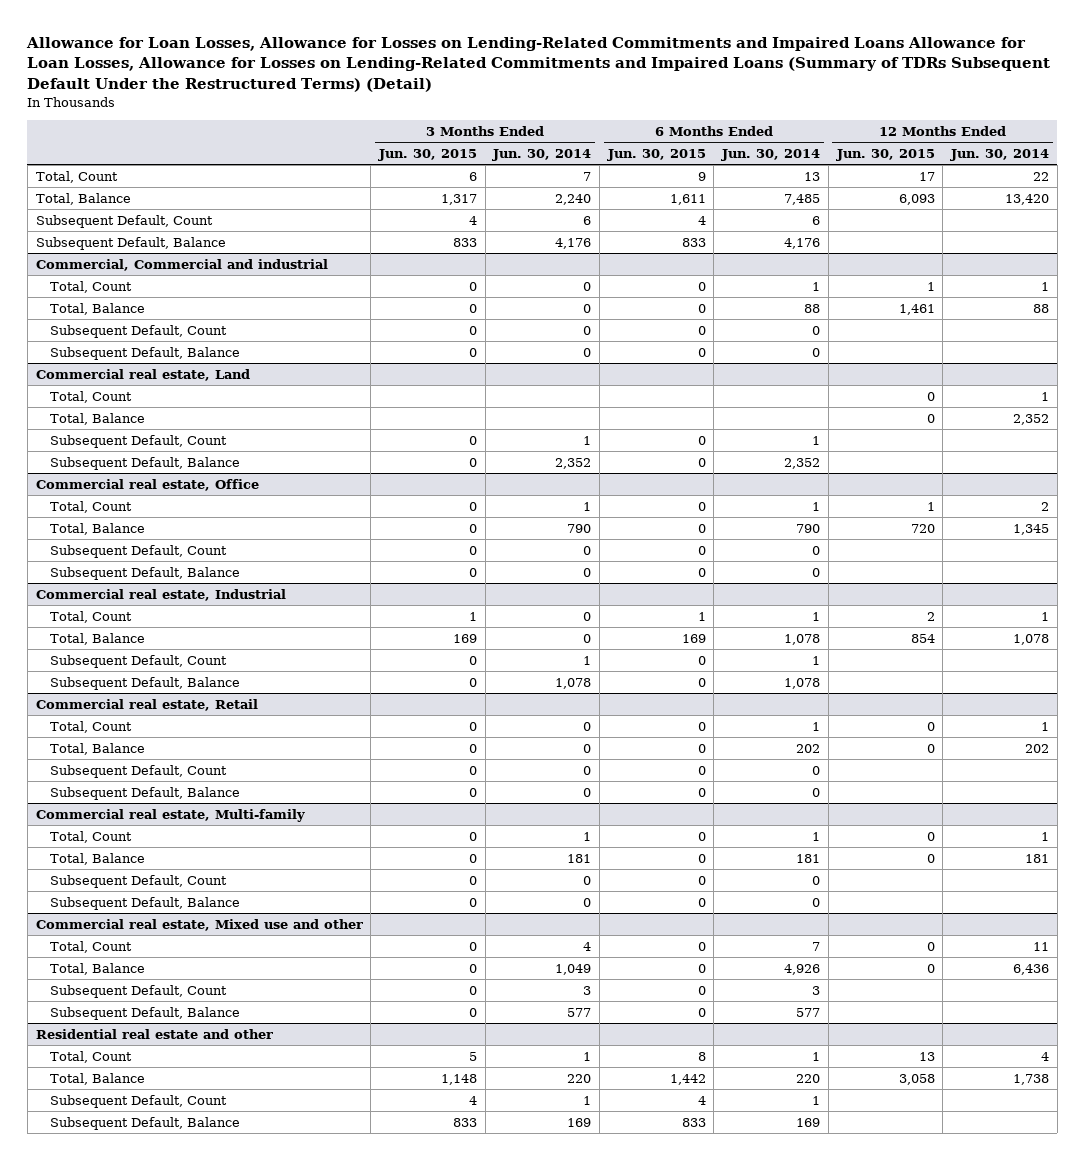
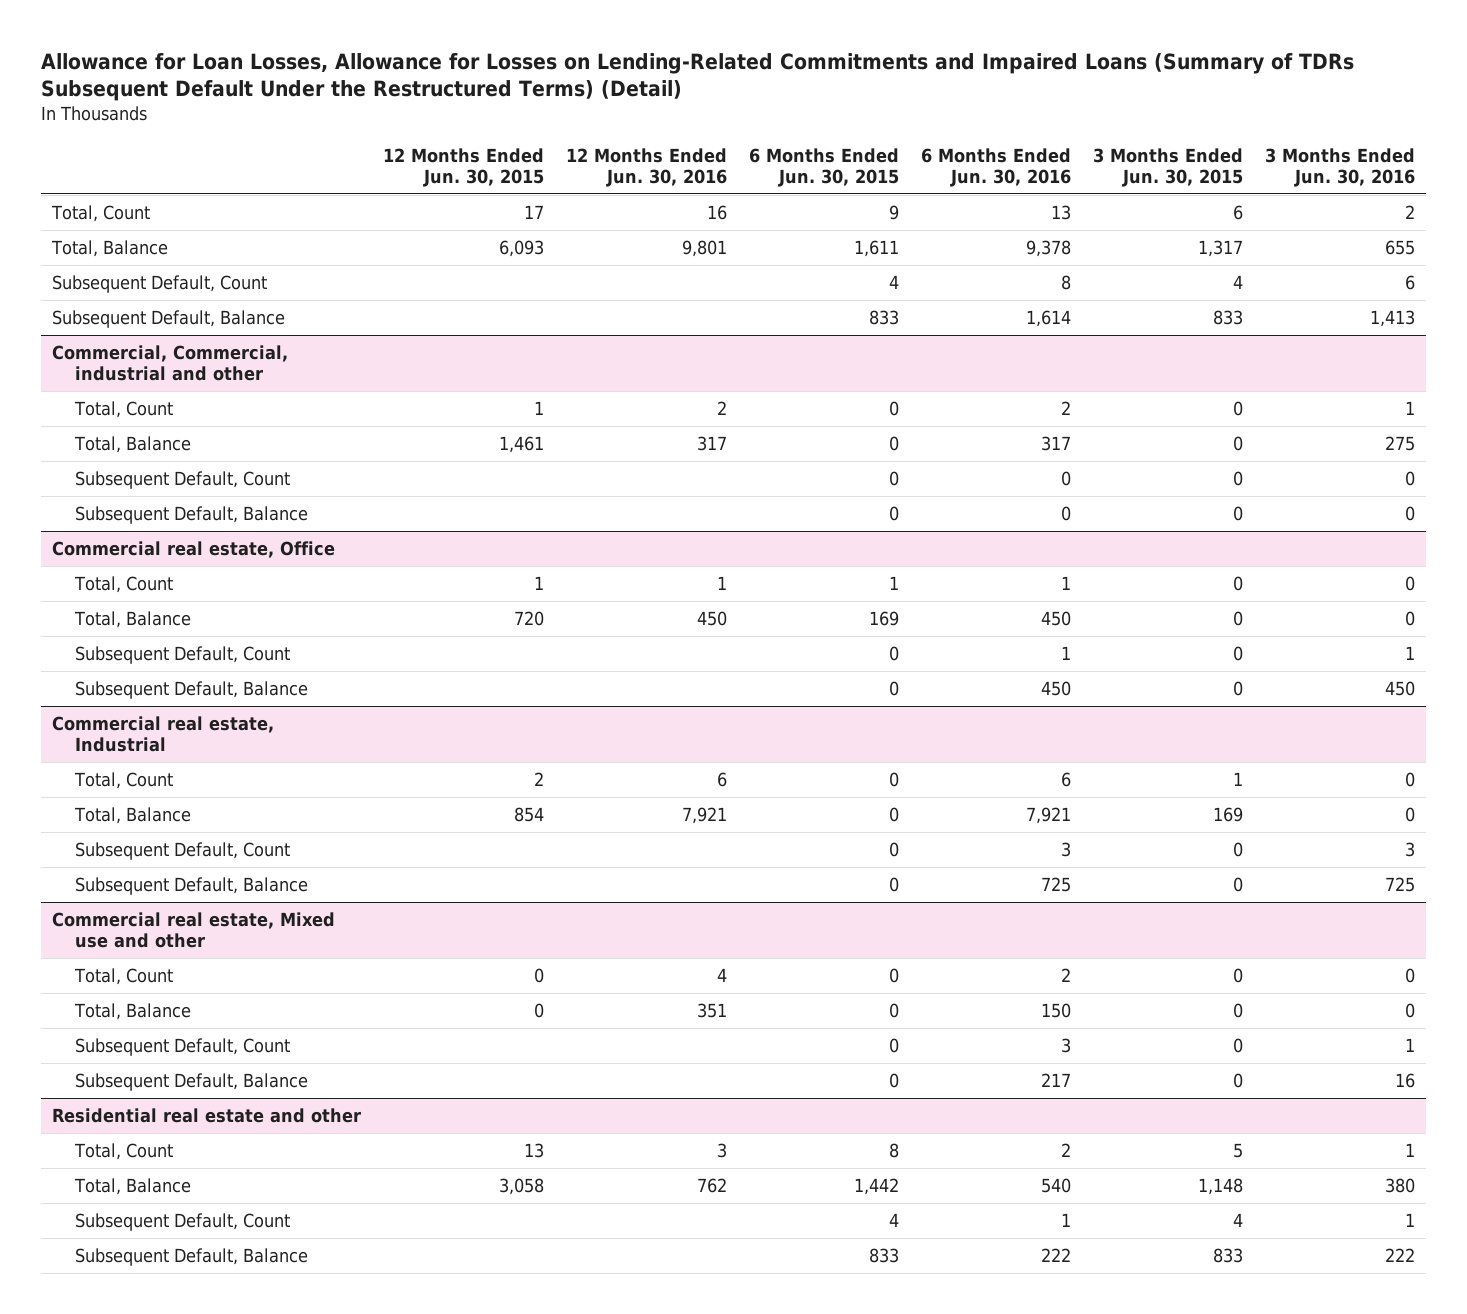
[26,36,1051,92] Allowance for Loan Losses, Allowance for Losses on Lending-Related Commitments and Impaired Loans Allowance for Loan Losses, Allowance for Losses on Lending-Related Commitments and Impaired Loans (Summary of TDRs Subsequent Default Under the Restructured Terms) (Detail) -> [40,52,1354,102] Allowance for Loan Losses, Allowance for Losses on Lending-Related Commitments and Impaired Loans (Summary of TDRs Subsequent Default Under the Restructured Terms) (Detail)
[492,149,592,162] Jun. 30, 2014 -> none
[721,149,821,162] Jun. 30, 2014 -> none
[950,149,1050,162] Jun. 30, 2014 -> none
none -> [565,148,727,187] 12 Months Ended Jun. 30, 2016
none -> [921,148,1072,187] 6 Months Ended Jun. 30, 2016
none -> [1265,148,1416,187] 3 Months Ended Jun. 30, 2016
[35,258,328,271] Commercial, Commercial and industrial -> [51,344,288,381] Commercial, Commercial, industrial and other
[35,368,250,381] Commercial real estate, Land -> none
[50,390,133,403] Total, Count -> none
[50,412,146,425] Total, Balance -> none
[50,434,228,448] Subsequent Default, Count -> none
[50,456,241,470] Subsequent Default, Balance -> none
[697,501,706,511] 0 -> [889,575,900,590] 1
[697,523,706,533] 0 -> [869,610,900,626] 169
[50,654,228,668] Subsequent Default, Count -> none
[50,676,241,690] Subsequent Default, Balance -> none
[35,698,258,711] Commercial real estate, Retail -> none
[50,720,133,733] Total, Count -> none
[50,742,146,755] Total, Balance -> none
[50,764,228,778] Subsequent Default, Count -> none
[50,786,241,800] Subsequent Default, Balance -> none
[35,808,305,822] Commercial real estate, Multi-family -> none
[50,830,133,843] Total, Count -> none
[50,852,146,865] Total, Balance -> none
[697,611,706,621] 1 -> [889,771,900,787] 0
[681,633,706,643] 169 -> [889,806,900,822] 0

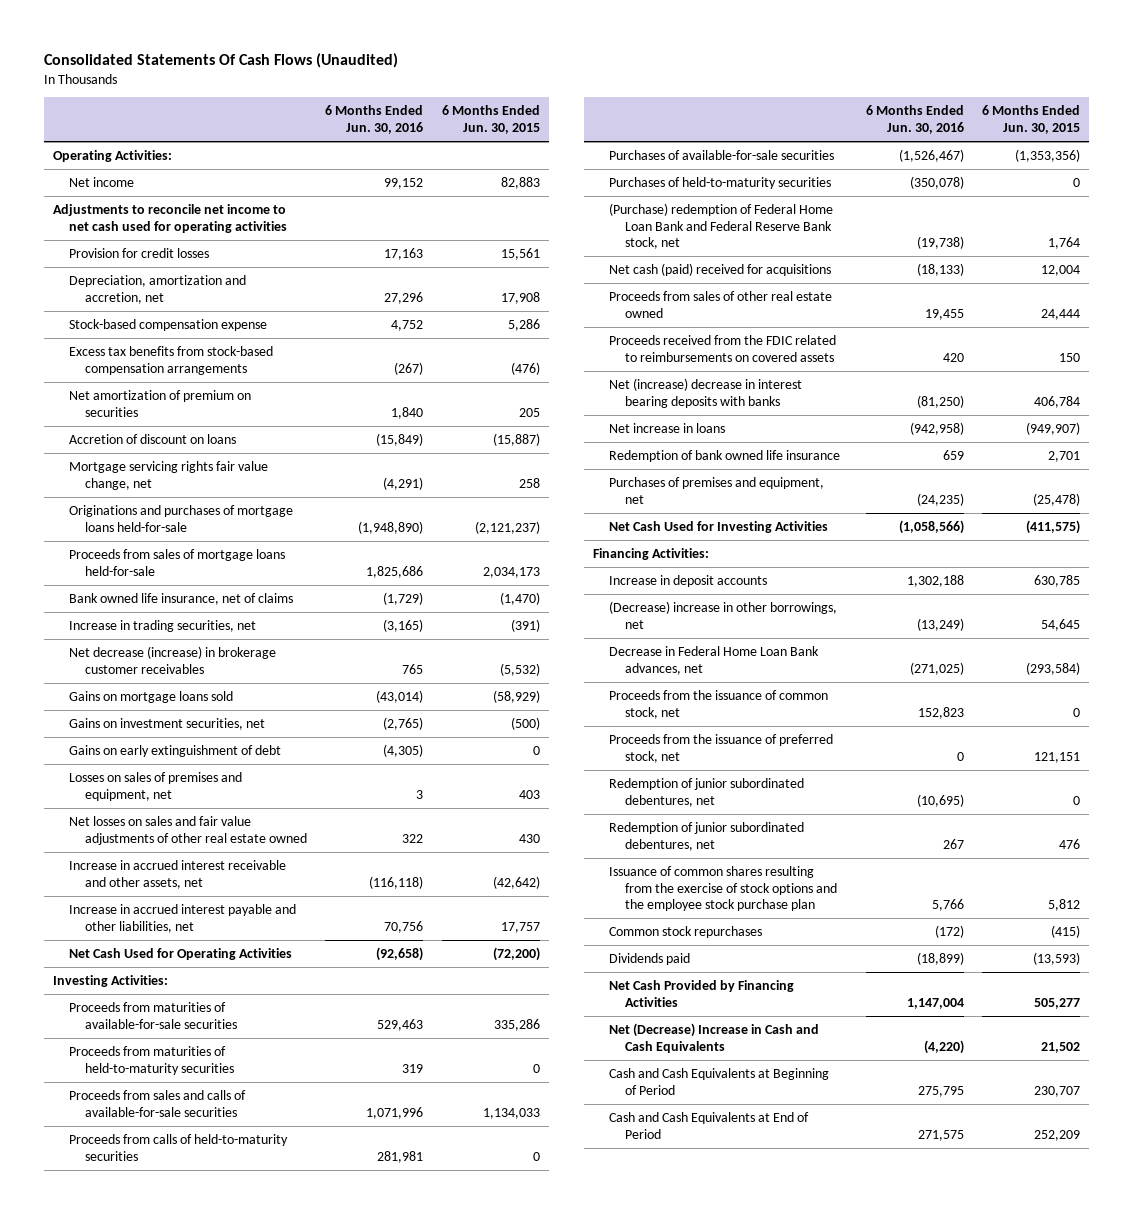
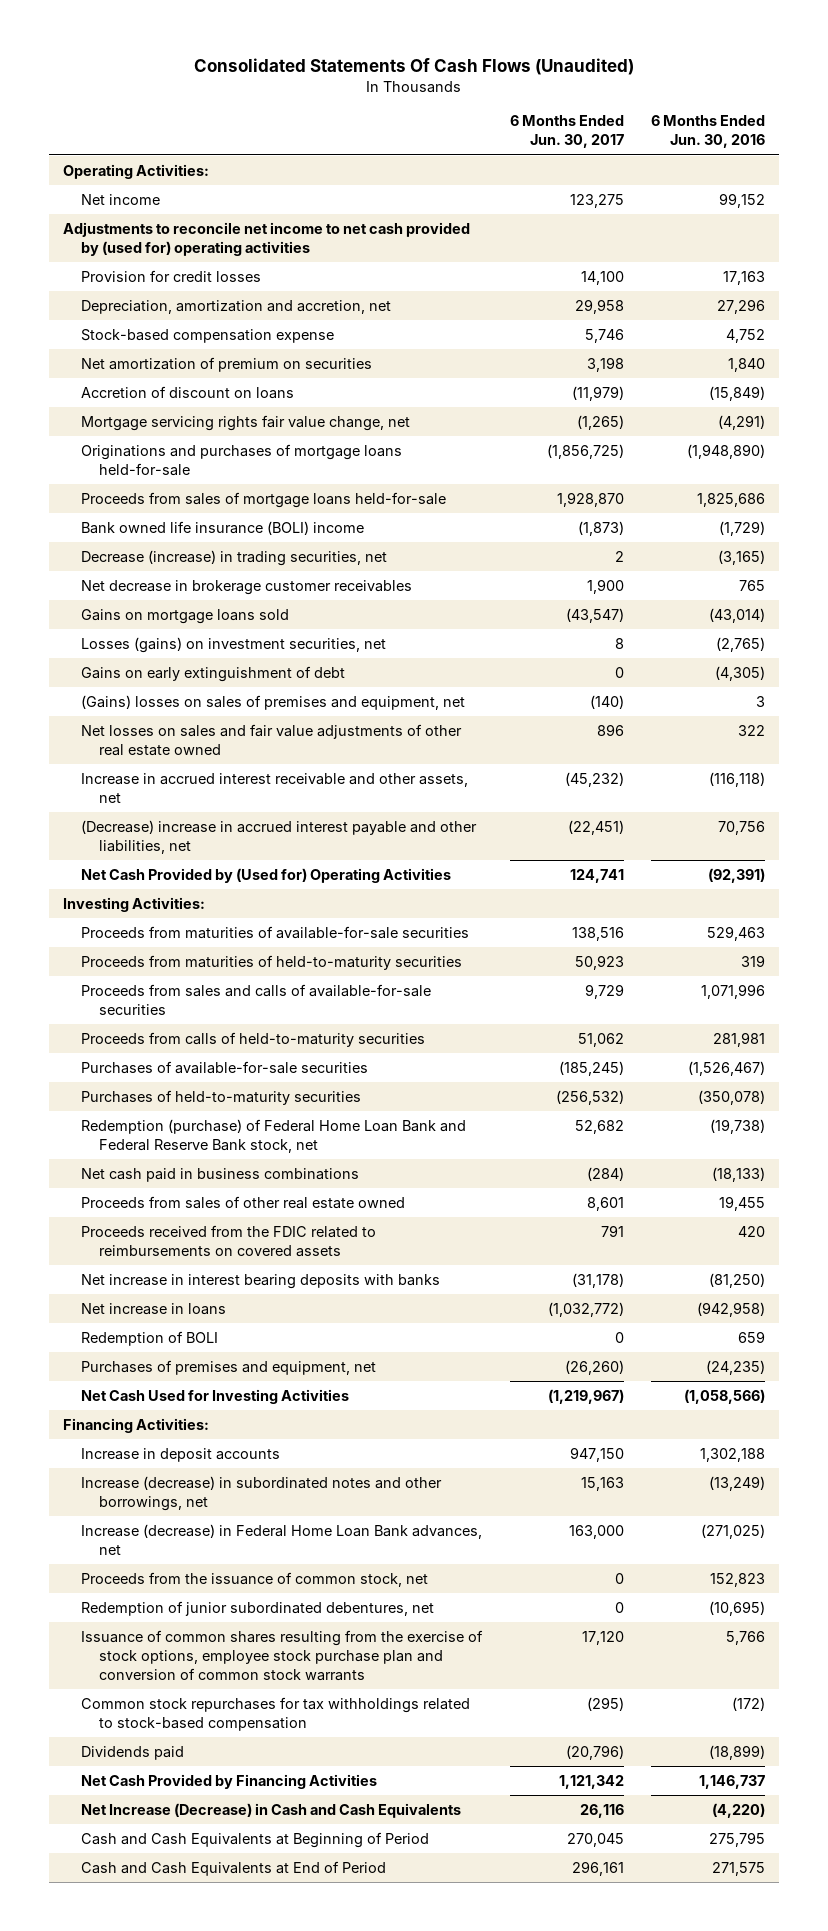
[441,105,540,135] 6 Months Ended Jun. 30, 2015 -> none
none -> [509,115,624,149] 6 Months Ended Jun. 30, 2017
[52,203,287,233] Adjustments to reconcile net income to net cash used for operating activities -> [62,221,470,256] Adjustments to reconcile net income to net cash provided by (used for) operating activities
[68,345,273,375] Excess tax benefits from stock-based compensation arrangements -> none
[68,592,293,605] Bank owned life insurance, net of claims -> [81,520,365,535] Bank owned life insurance (BOLI) income
[68,619,256,632] Increase in trading securities, net -> [81,549,388,566] Decrease (increase) in trading securities, net
[68,645,276,674] Net decrease (increase) in brokerage customer receivables -> [81,579,413,595] Net decrease in brokerage customer receivables
[68,717,265,730] Gains on investment securities, net -> [81,636,387,653] Losses (gains) on investment securities, net
[68,771,242,801] Losses on sales of premises and equipment, net -> [81,694,466,710] (Gains) losses on sales of premises and equipment, net
[68,903,296,933] Increase in accrued interest payable and other liabilities, net -> [81,819,478,854] (Decrease) increase in accrued interest payable and other liabilities, net
[68,947,292,960] Net Cash Used for Operating Activities -> [81,867,452,883] Net Cash Provided by (Used for) Operating Activities
[376,946,424,961] (92,658) -> [708,867,766,883] (92,391)
[609,202,834,250] (Purchase) redemption of Federal Home Loan Bank and Federal Reserve Bank stock, net -> [81,1118,467,1153] Redemption (purchase) of Federal Home Loan Bank and Federal Reserve Bank stock, net
[609,262,832,276] Net cash (paid) received for acquisitions -> [81,1167,360,1182] Net cash paid in business combinations
[609,377,803,408] Net (increase) decrease in interest bearing deposits with banks -> [81,1273,441,1289] Net increase in interest bearing deposits with banks
[609,449,841,462] Redemption of bank owned life insurance -> [81,1330,219,1346] Redemption of BOLI
[609,600,838,629] (Decrease) increase in other borrowings, net -> [81,1475,443,1511] Increase (decrease) in subordinated notes and other borrowings, net
[609,645,820,675] Decrease in Federal Home Loan Bank advances, net -> [81,1523,483,1555] Increase (decrease) in Federal Home Loan Bank advances, net
[609,733,834,763] Proceeds from the issuance of preferred stock, net -> none
[609,821,805,851] Redemption of junior subordinated debentures, net -> none
[609,865,838,912] Issuance of common shares resulting from the exercise of stock options and the employee stock purchase plan -> [81,1629,484,1681] Issuance of common shares resulting from the exercise of stock options, employee stock purchase plan and conversion of common stock warrants
[609,925,763,938] Common stock repurchases -> [81,1696,471,1731] Common stock repurchases for tax withholdings related to stock-based compensation
[906,997,964,1009] 1,147,004 -> [699,1774,766,1789] 1,146,737
[609,1022,820,1053] Net (Decrease) Increase in Cash and Cash Equivalents -> [81,1802,462,1818] Net Increase (Decrease) in Cash and Cash Equivalents

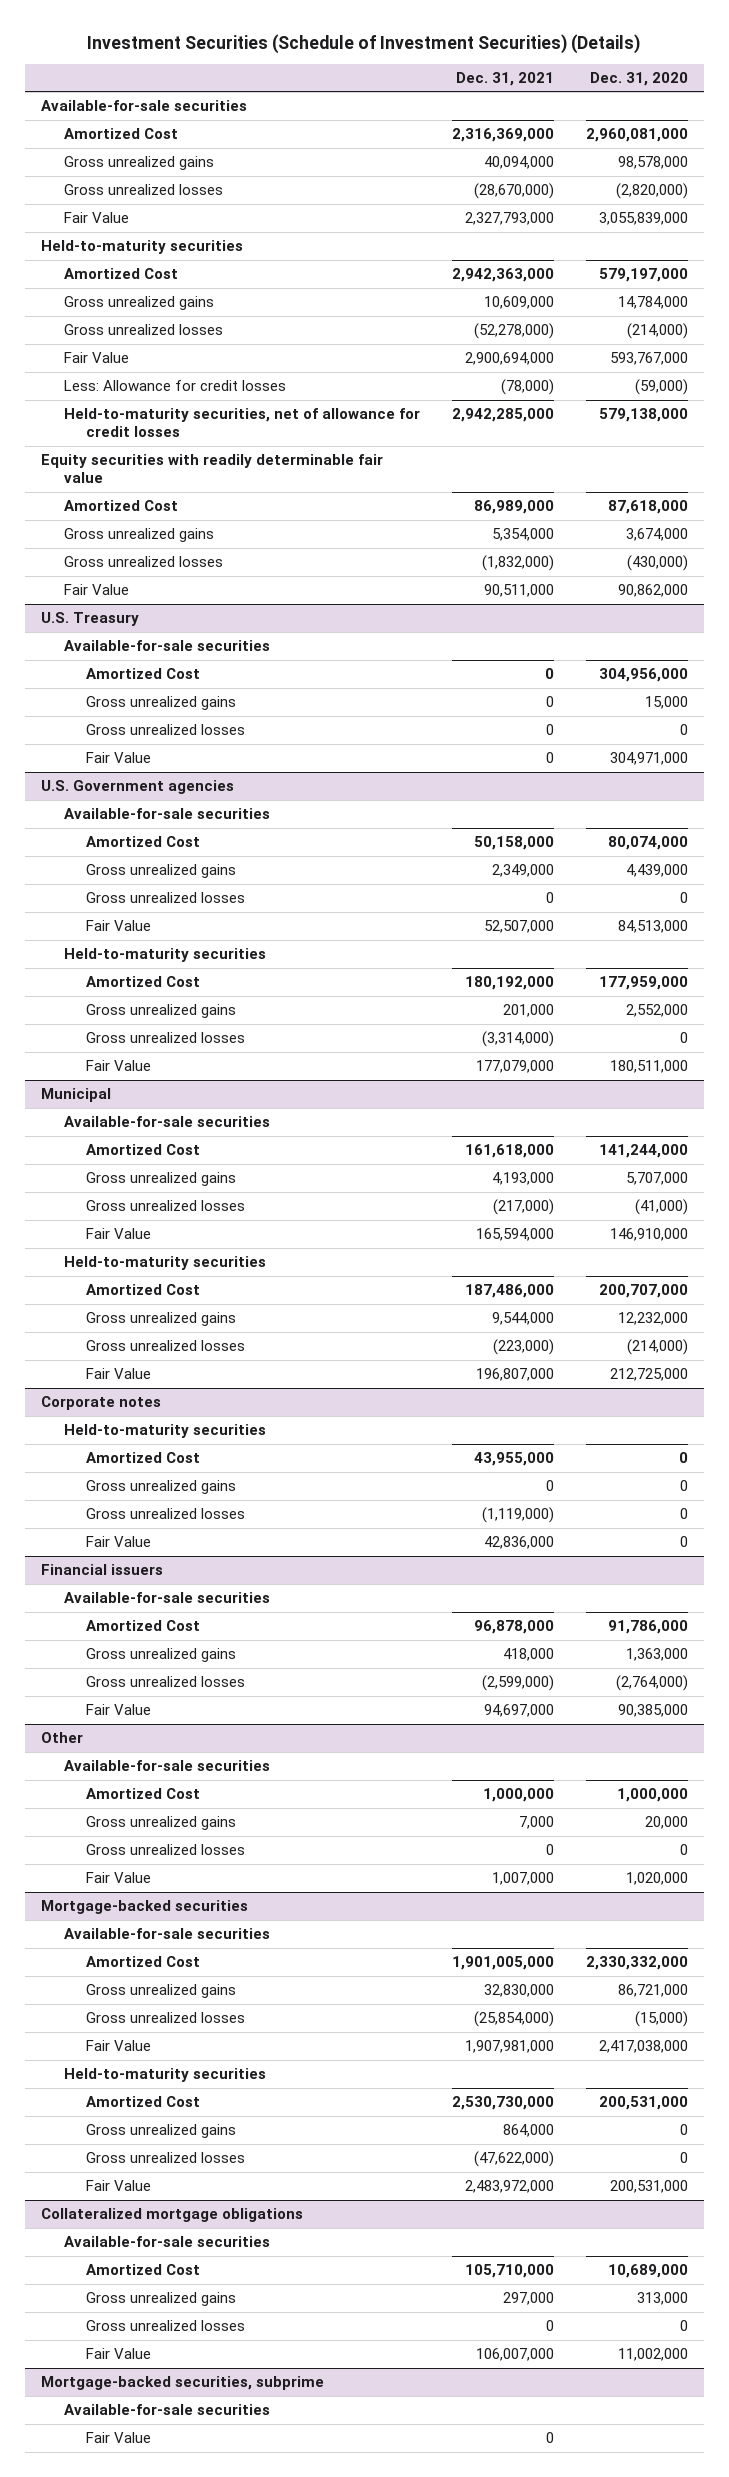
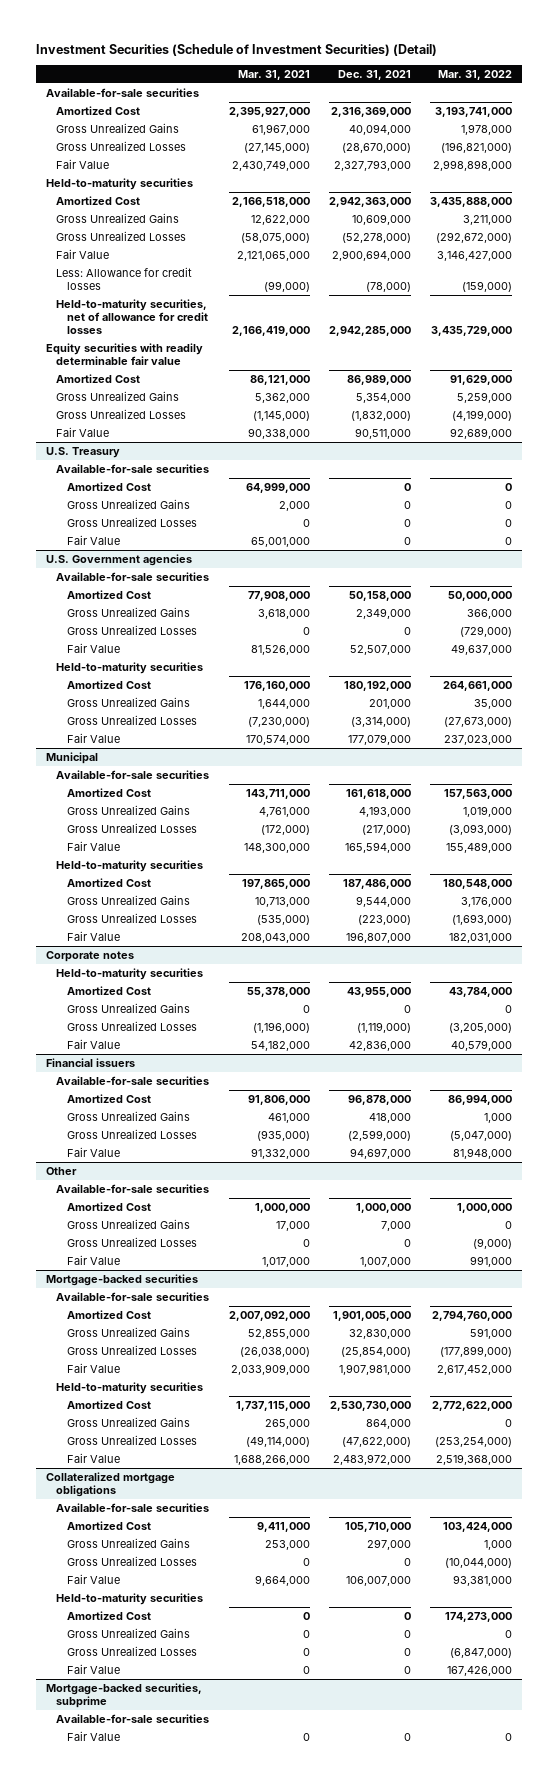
[87,33,641,54] Investment Securities (Schedule of Investment Securities) (Details) -> [36,43,438,56] Investment Securities (Schedule of Investment Securities) (Detail)
[589,71,688,86] Dec. 31, 2020 -> none
none -> [237,69,310,80] Mar. 31, 2021
none -> [438,69,513,80] Mar. 31, 2022
[63,156,214,171] Gross unrealized gains -> [56,123,180,134] Gross Unrealized Gains
[63,184,223,196] Gross unrealized losses -> [56,141,187,152] Gross Unrealized Losses
[63,296,214,311] Gross unrealized gains -> [56,213,180,224] Gross Unrealized Gains
[63,324,223,336] Gross unrealized losses -> [56,231,187,242] Gross Unrealized Losses
[63,528,214,543] Gross unrealized gains -> [56,391,180,402] Gross Unrealized Gains
[63,556,223,568] Gross unrealized losses -> [56,409,187,420] Gross Unrealized Losses
[86,696,237,711] Gross unrealized gains -> [66,499,190,510] Gross Unrealized Gains
[86,724,246,736] Gross unrealized losses -> [66,517,197,528] Gross Unrealized Losses
[86,864,237,879] Gross unrealized gains -> [66,607,190,618] Gross Unrealized Gains
[86,892,246,904] Gross unrealized losses -> [66,625,197,636] Gross Unrealized Losses
[86,1004,237,1019] Gross unrealized gains -> [66,697,190,708] Gross Unrealized Gains
[86,1032,246,1044] Gross unrealized losses -> [66,715,197,726] Gross Unrealized Losses
[86,1172,237,1187] Gross unrealized gains -> [66,805,190,816] Gross Unrealized Gains
[86,1200,246,1212] Gross unrealized losses -> [66,823,197,834] Gross Unrealized Losses
[86,1312,237,1327] Gross unrealized gains -> [66,895,190,906] Gross Unrealized Gains
[86,1340,246,1352] Gross unrealized losses -> [66,913,197,924] Gross Unrealized Losses
[86,1480,237,1495] Gross unrealized gains -> [66,1003,190,1014] Gross Unrealized Gains
[86,1508,246,1520] Gross unrealized losses -> [66,1021,197,1032] Gross Unrealized Losses
[86,1648,237,1663] Gross unrealized gains -> [66,1111,190,1122] Gross Unrealized Gains
[86,1676,246,1688] Gross unrealized losses -> [66,1129,197,1140] Gross Unrealized Losses
[86,1816,237,1831] Gross unrealized gains -> [66,1219,190,1230] Gross Unrealized Gains
[86,1844,246,1856] Gross unrealized losses -> [66,1237,197,1248] Gross Unrealized Losses
[86,1984,237,1999] Gross unrealized gains -> [66,1327,190,1338] Gross Unrealized Gains
[86,2012,246,2024] Gross unrealized losses -> [66,1345,197,1356] Gross Unrealized Losses
[86,2124,237,2139] Gross unrealized gains -> [66,1417,190,1428] Gross Unrealized Gains
[86,2152,246,2164] Gross unrealized losses -> [66,1435,197,1446] Gross Unrealized Losses
[86,2292,237,2307] Gross unrealized gains -> [66,1538,190,1549] Gross Unrealized Gains
[86,2320,246,2332] Gross unrealized losses -> [66,1556,197,1567] Gross Unrealized Losses
none -> [56,1593,204,1606] Held-to-maturity securities
none -> [66,1611,151,1621] Amortized Cost
none -> [66,1628,190,1639] Gross Unrealized Gains
none -> [66,1646,197,1657] Gross Unrealized Losses
none -> [66,1664,120,1675] Fair Value

